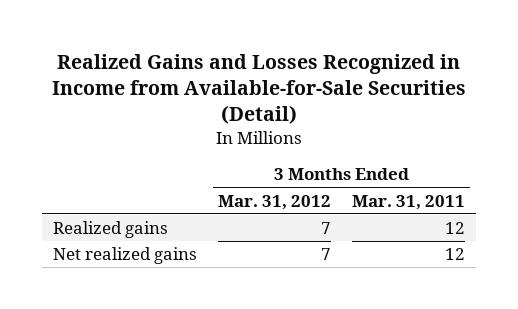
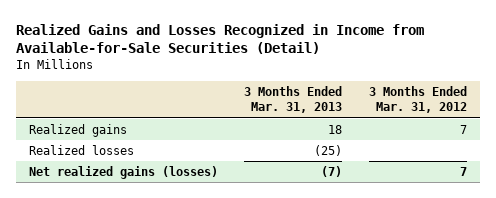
[352,194,466,210] Mar. 31, 2011 -> none
none -> [244,86,343,114] 3 Months Ended Mar. 31, 2013
none -> [29,145,135,156] Realized losses
[52,247,197,265] Net realized gains -> [29,166,219,180] Net realized gains (losses)

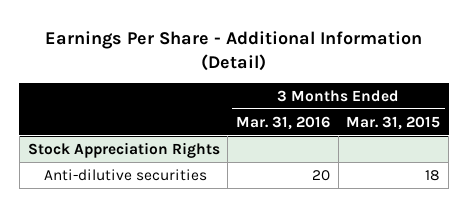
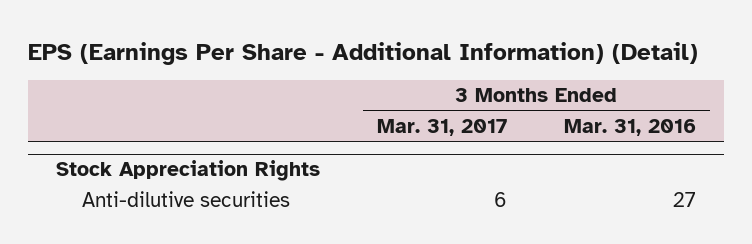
[45,30,423,71] Earnings Per Share - Additional Information (Detail) -> [27,41,698,65] EPS (Earnings Per Share - Additional Information) (Detail)
[346,115,441,130] Mar. 31, 2015 -> none
none -> [376,118,507,136] Mar. 31, 2017
[312,169,331,181] 20 -> [672,192,696,208] 27

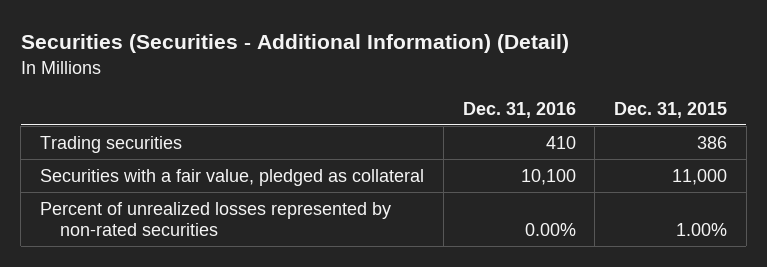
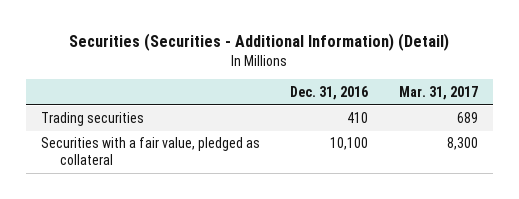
[613,101,727,118] Dec. 31, 2015 -> none
none -> [398,85,478,100] Mar. 31, 2017
[40,201,392,237] Percent of unrealized losses represented by non-rated securities -> none

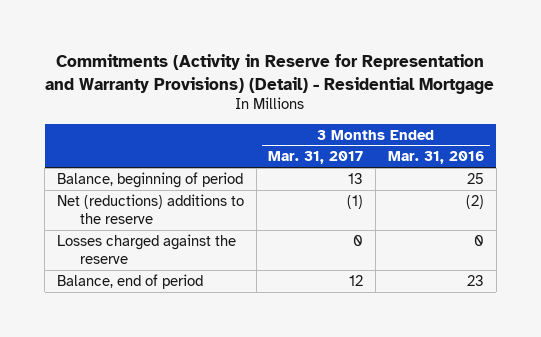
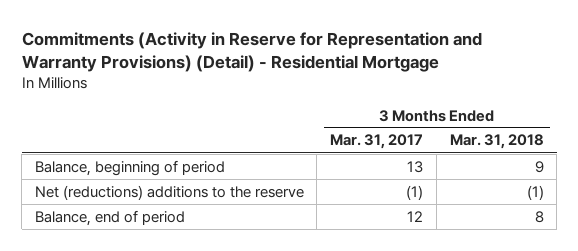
[387,151,484,165] Mar. 31, 2016 -> none
none -> [449,134,544,150] Mar. 31, 2018
[57,233,237,264] Losses charged against the reserve -> none

